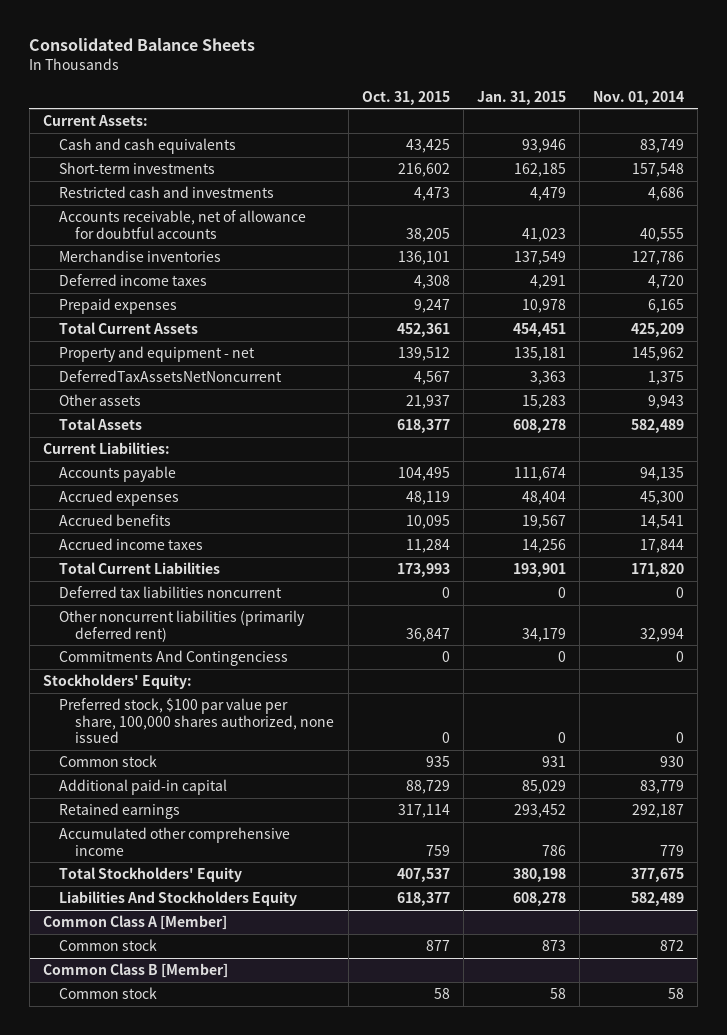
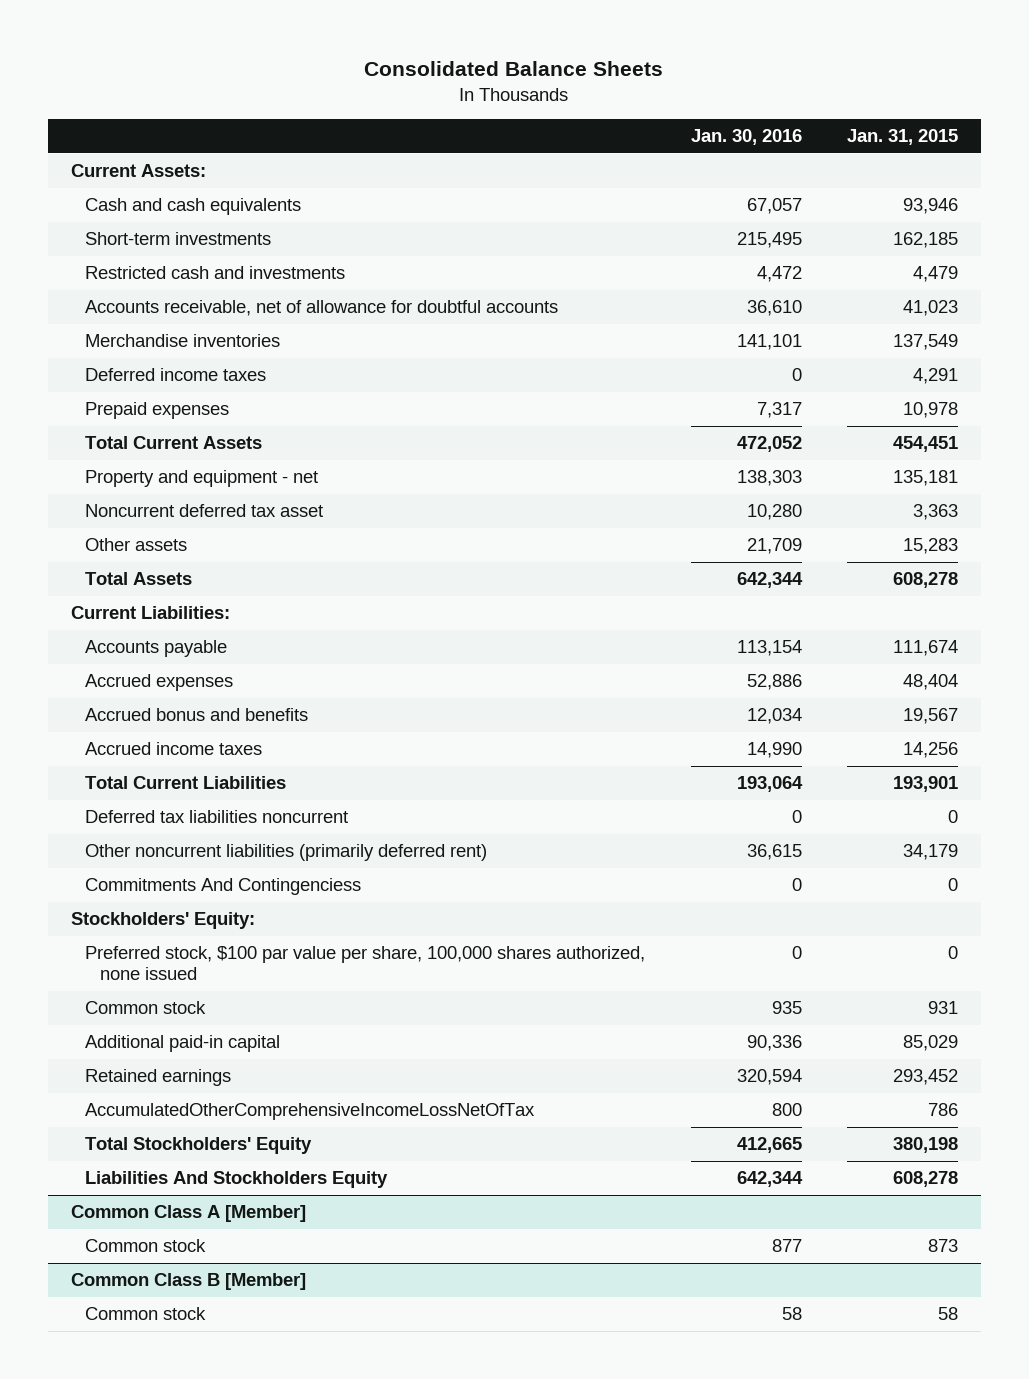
[361,90,450,105] Oct. 31, 2015 -> none
[593,90,685,105] Nov. 01, 2014 -> none
none -> [690,129,802,146] Jan. 30, 2016
[59,370,283,383] DeferredTaxAssetsNetNoncurrent -> [85,504,324,518] Noncurrent deferred tax asset
[59,514,172,527] Accrued benefits -> [85,708,309,722] Accrued bonus and benefits
[59,827,291,856] Accumulated other comprehensive income -> [85,1103,536,1121] AccumulatedOtherComprehensiveIncomeLossNetOfTax

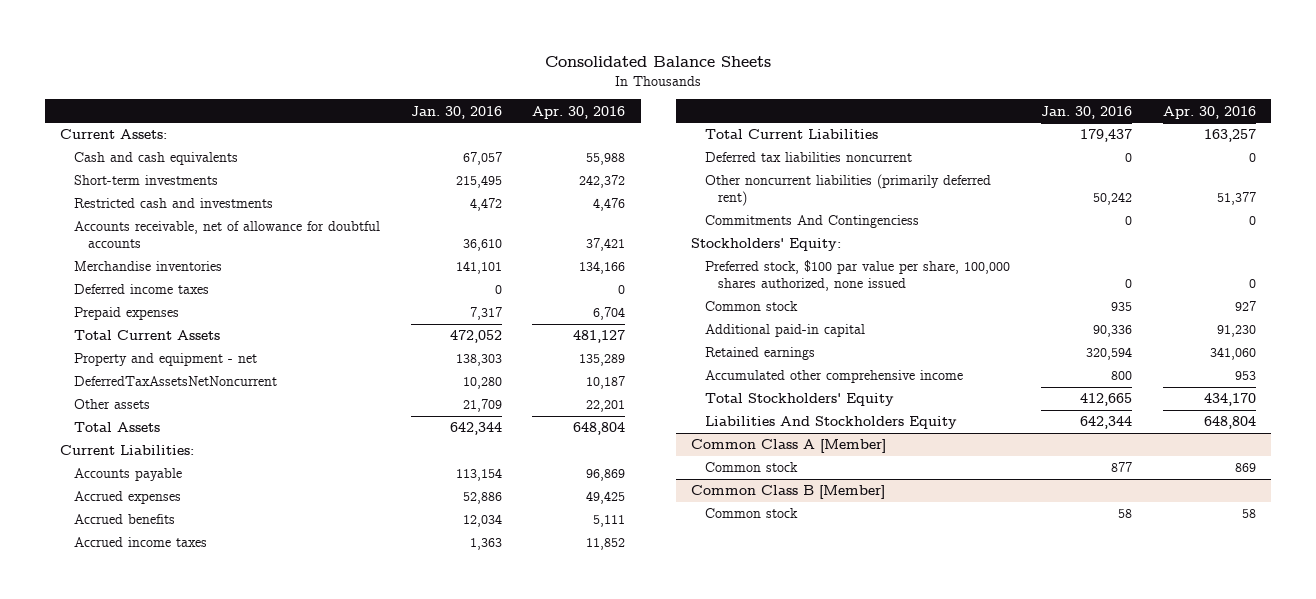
[847,129,959,146] Jan. 31, 2015 -> none
none -> [532,105,626,119] Apr. 30, 2016
[85,504,324,518] Noncurrent deferred tax asset -> [74,376,278,387] DeferredTaxAssetsNetNoncurrent
[85,708,309,722] Accrued bonus and benefits -> [74,514,176,525] Accrued benefits
[746,742,802,759] 14,990 -> [469,538,502,551] 1,363
[736,776,803,793] 193,064 -> [1080,129,1133,143] 179,437
[746,844,802,861] 36,615 -> [1093,192,1133,206] 50,242
[85,1103,536,1121] AccumulatedOtherComprehensiveIncomeLossNetOfTax -> [704,370,963,384] Accumulated other comprehensive income

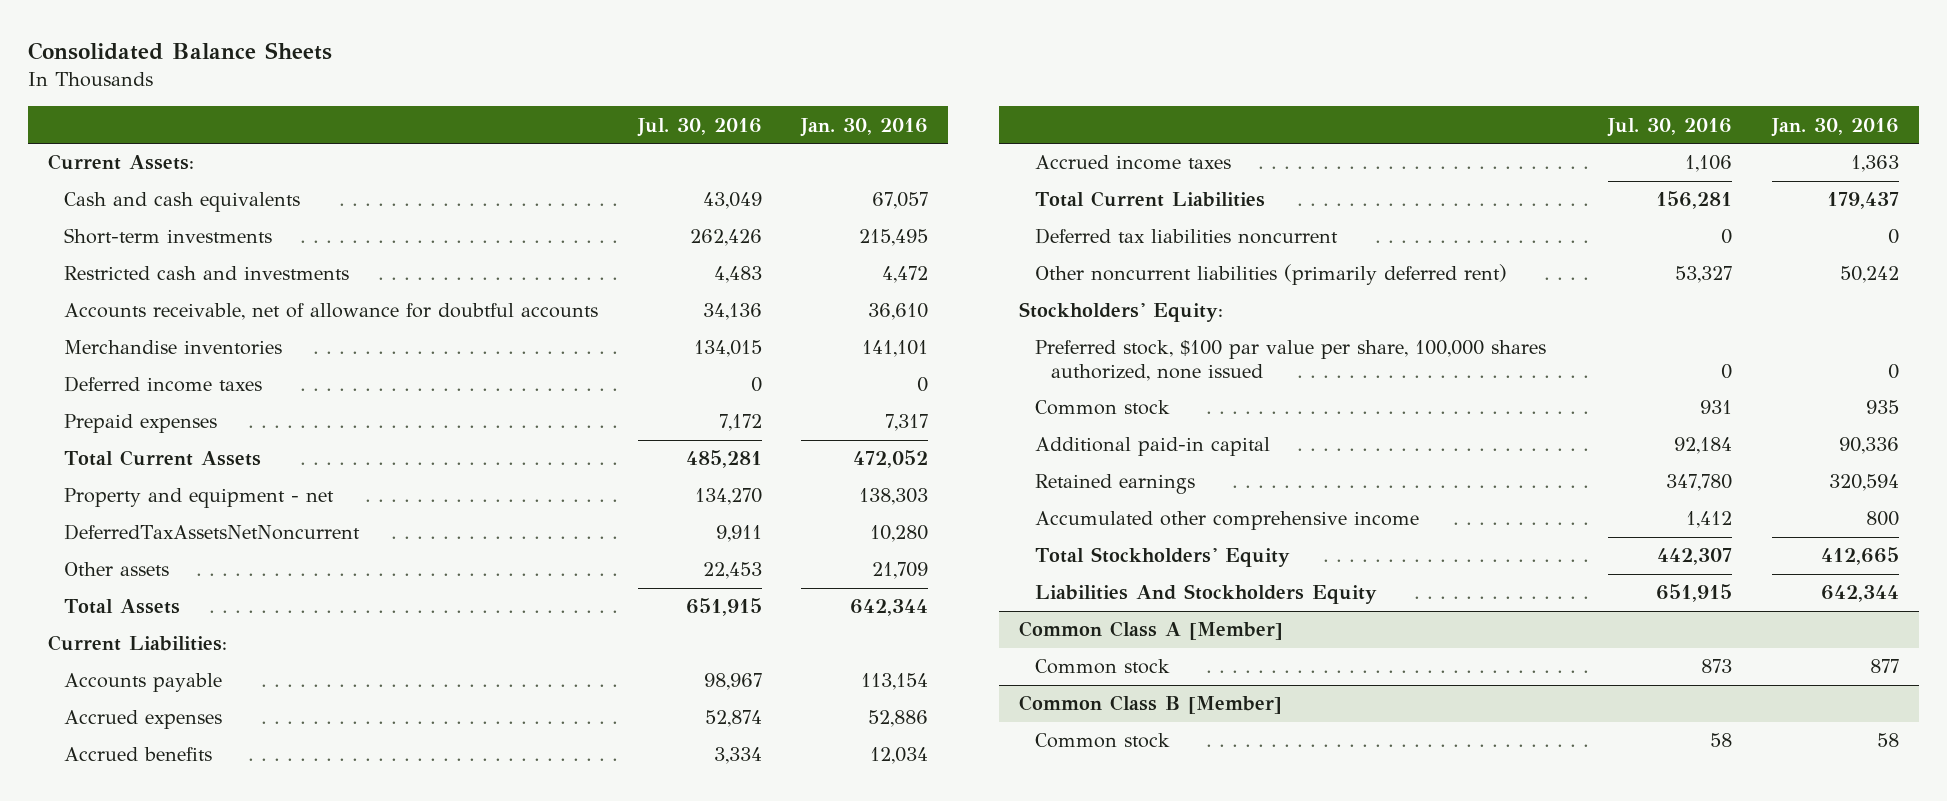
[532,105,626,119] Apr. 30, 2016 -> none
none -> [636,117,762,137] Jul. 30, 2016
[704,215,919,229] Commitments And Contingenciess -> none

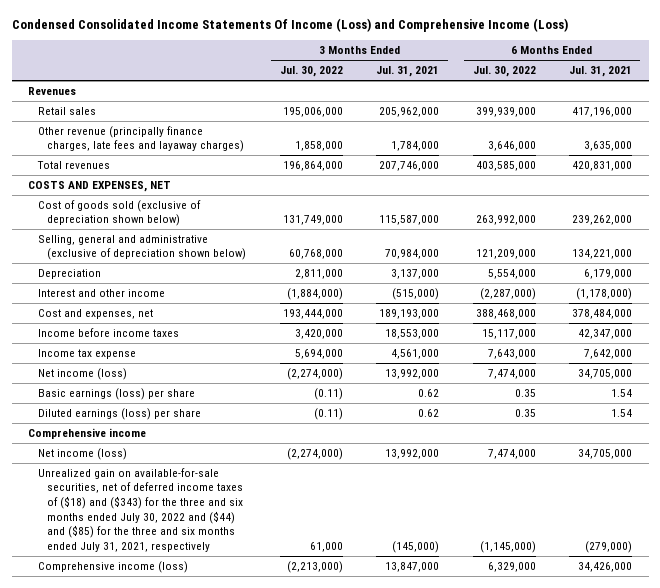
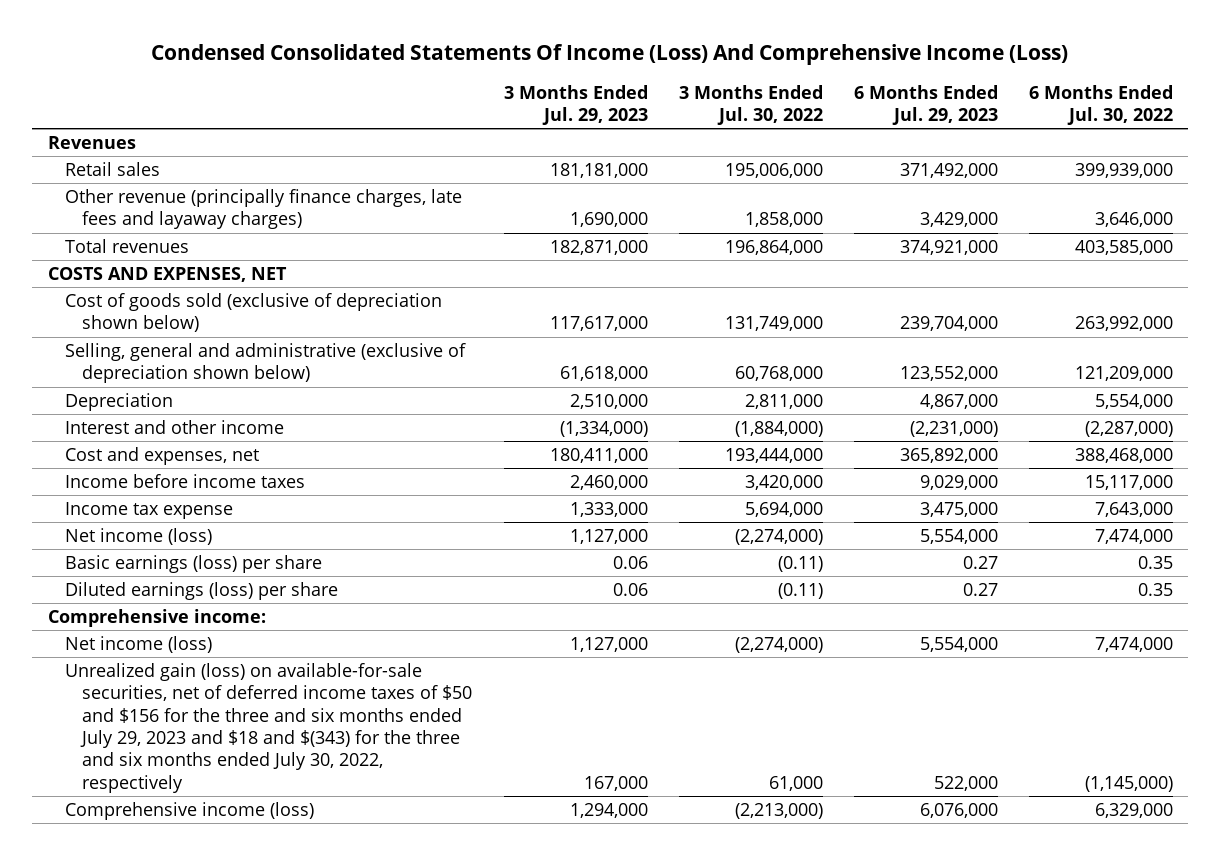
[11,18,568,33] Condensed Consolidated Income Statements Of Income (Loss) and Comprehensive Income (Loss) -> [151,44,1069,66] Condensed Consolidated Statements Of Income (Loss) And Comprehensive Income (Loss)
[376,66,440,78] Jul. 31, 2021 -> none
[569,66,633,78] Jul. 31, 2021 -> none
none -> [503,84,648,125] 3 Months Ended Jul. 29, 2023
none -> [853,84,998,125] 6 Months Ended Jul. 29, 2023
[28,427,147,439] Comprehensive income -> [47,609,266,628] Comprehensive income:
[37,467,244,552] Unrealized gain on available-for-sale securities, net of deferred income taxes of ($18) and ($343) for the three and six months ended July 30, 2022 and ($44) and ($85) for the three and six months ended July 31, 2021, respectively -> [65,663,473,793] Unrealized gain (loss) on available-for-sale securities, net of deferred income taxes of $50 and $156 for the three and six months ended July 29, 2023 and $18 and $(343) for the three and six months ended July 30, 2022, respectively

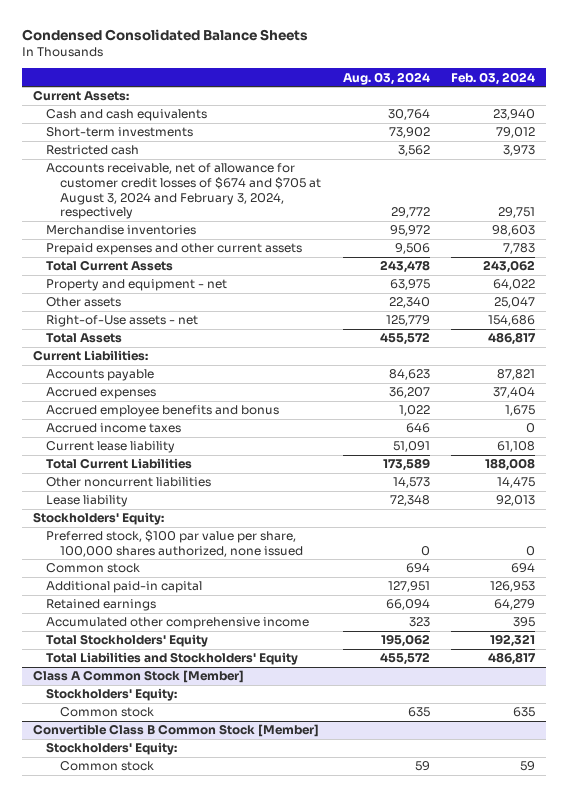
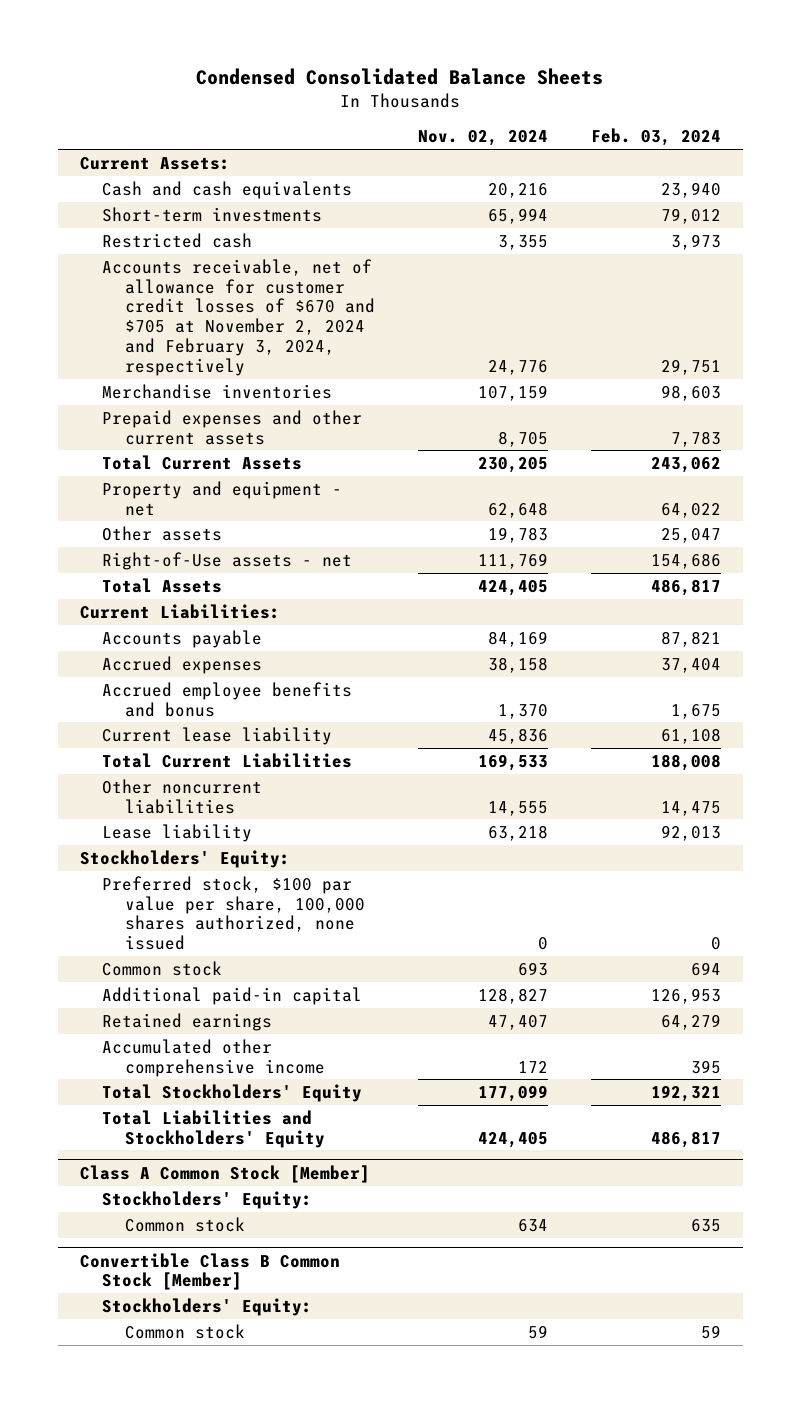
[342,71,430,85] Aug. 03, 2024 -> none
none -> [418,130,549,147] Nov. 02, 2024
[46,163,322,220] Accounts receivable, net of allowance for customer credit losses of $674 and $705 at August 3, 2024 and February 3, 2024, respectively -> [102,258,376,376] Accounts receivable, net of allowance for customer credit losses of $670 and $705 at November 2, 2024 and February 3, 2024, respectively
[46,423,182,434] Accrued income taxes -> none

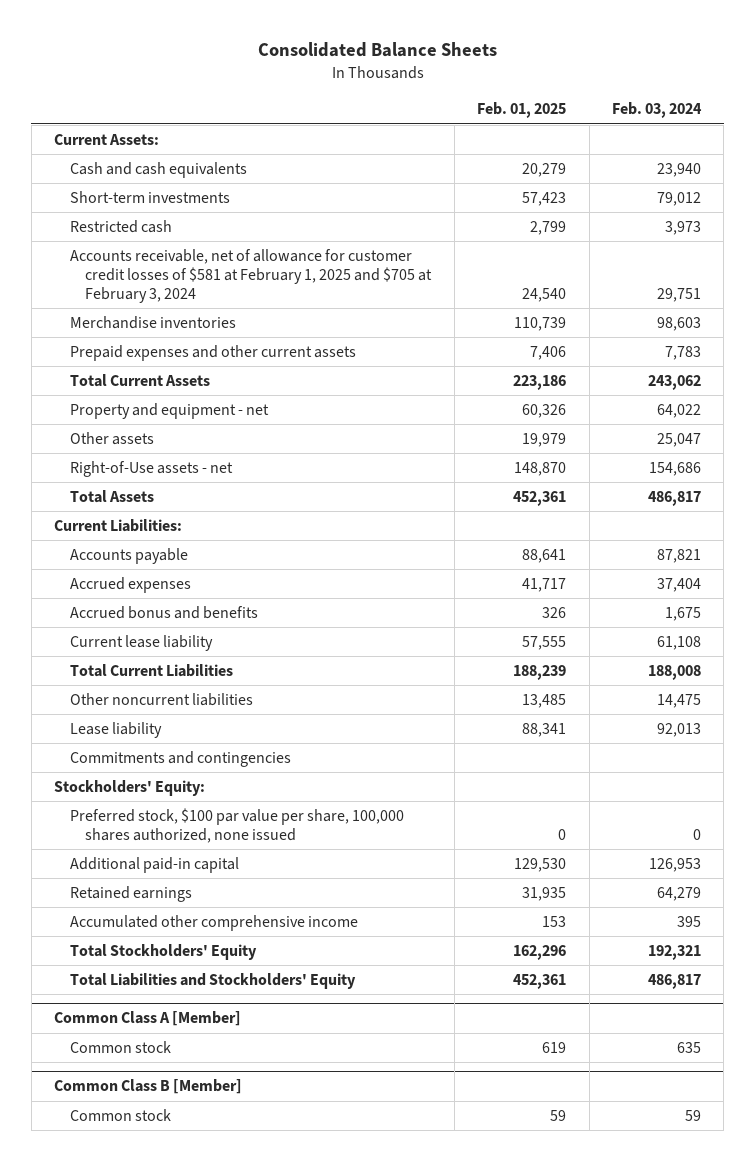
[196,68,604,86] Condensed Consolidated Balance Sheets -> [257,42,497,58] Consolidated Balance Sheets
[418,130,549,147] Nov. 02, 2024 -> none
none -> [477,102,567,119] Feb. 01, 2025
[102,258,376,376] Accounts receivable, net of allowance for customer credit losses of $670 and $705 at November 2, 2024 and February 3, 2024, respectively -> [69,248,433,303] Accounts receivable, net of allowance for customer credit losses of $581 at February 1, 2025 and $705 at February 3, 2024
[102,681,353,717] Accrued employee benefits and bonus -> [69,605,258,619] Accrued bonus and benefits
none -> [69,750,291,767] Commitments and contingencies
[102,960,223,976] Common stock -> none
[102,1190,313,1209] Stockholders' Equity: -> none
[79,1164,370,1183] Class A Common Stock [Member] -> [54,1011,242,1027] Common Class A [Member]
[102,1297,313,1316] Stockholders' Equity: -> none
[79,1252,340,1291] Convertible Class B Common Stock [Member] -> [54,1079,243,1095] Common Class B [Member]

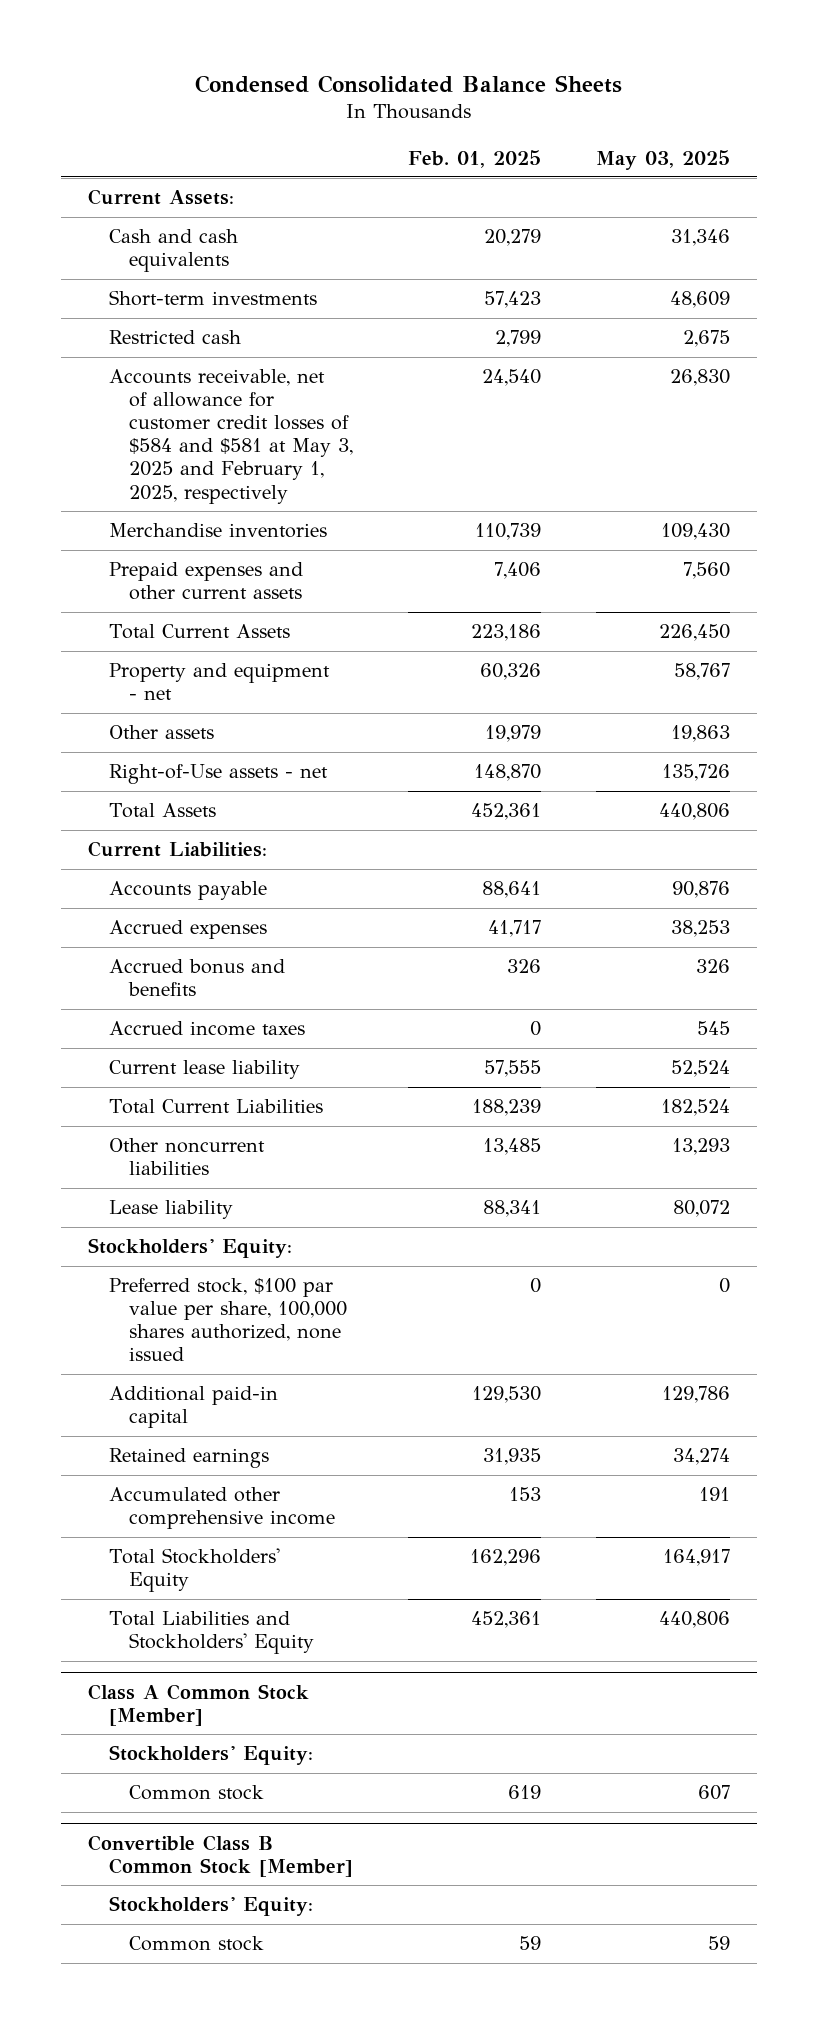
[257,42,497,58] Consolidated Balance Sheets -> [194,74,622,93] Condensed Consolidated Balance Sheets
[612,102,703,119] Feb. 03, 2024 -> none
none -> [595,149,730,170] May 03, 2025
[69,248,433,303] Accounts receivable, net of allowance for customer credit losses of $581 at February 1, 2025 and $705 at February 3, 2024 -> [108,369,354,504] Accounts receivable, net of allowance for customer credit losses of $584 and $581 at May 3, 2025 and February 1, 2025, respectively
none -> [108,1021,305,1037] Accrued income taxes
[69,750,291,767] Commitments and contingencies -> none
[54,1011,242,1027] Common Class A [Member] -> [88,1683,310,1726] Class A Common Stock [Member]
none -> [108,1745,313,1766] Stockholders' Equity:
[54,1079,243,1095] Common Class B [Member] -> [88,1834,353,1877] Convertible Class B Common Stock [Member]
none -> [108,1896,313,1917] Stockholders' Equity:

